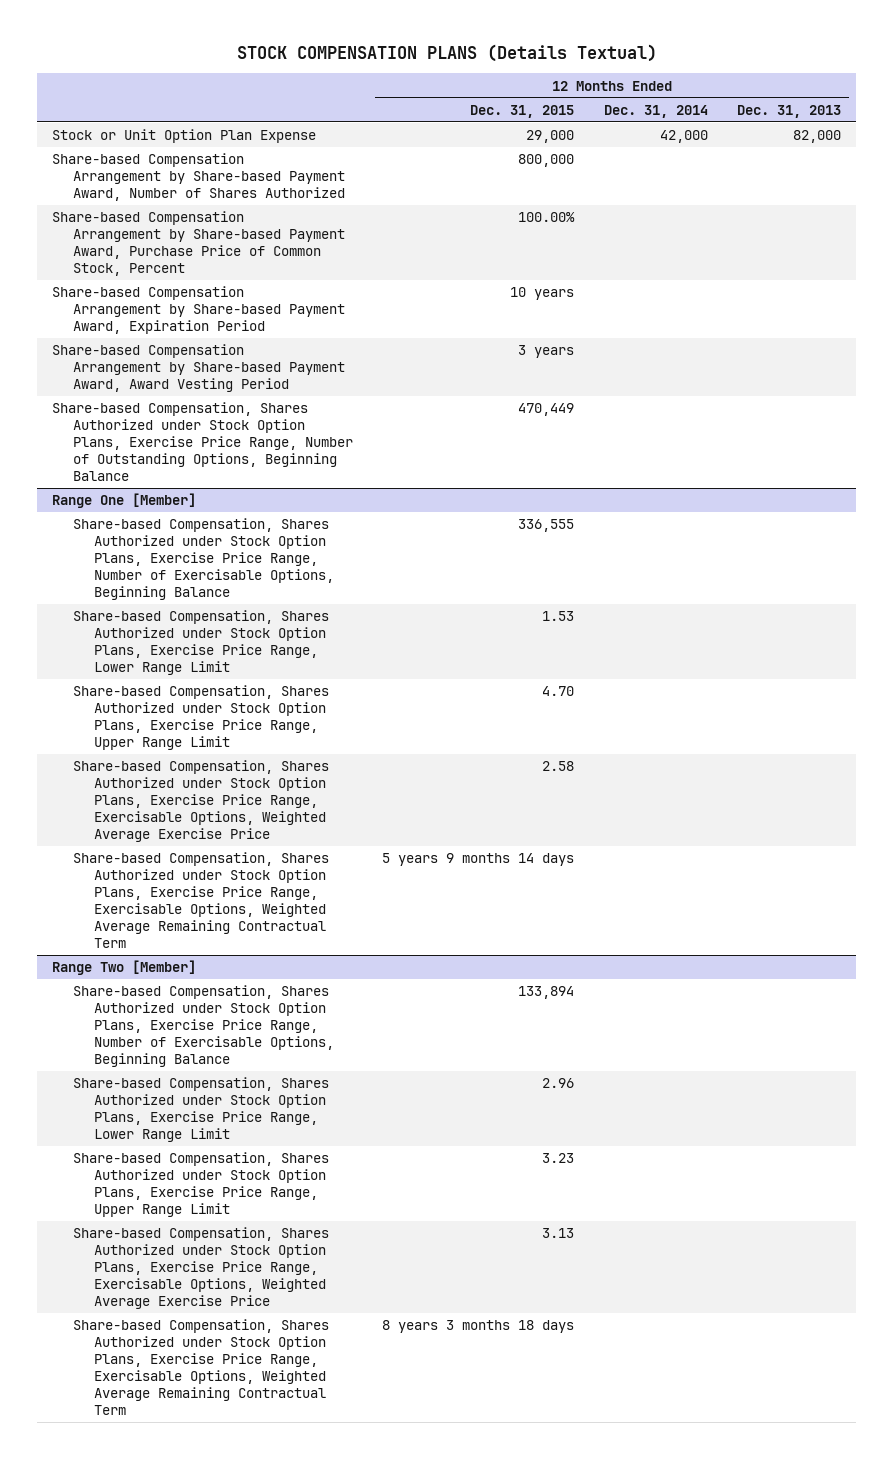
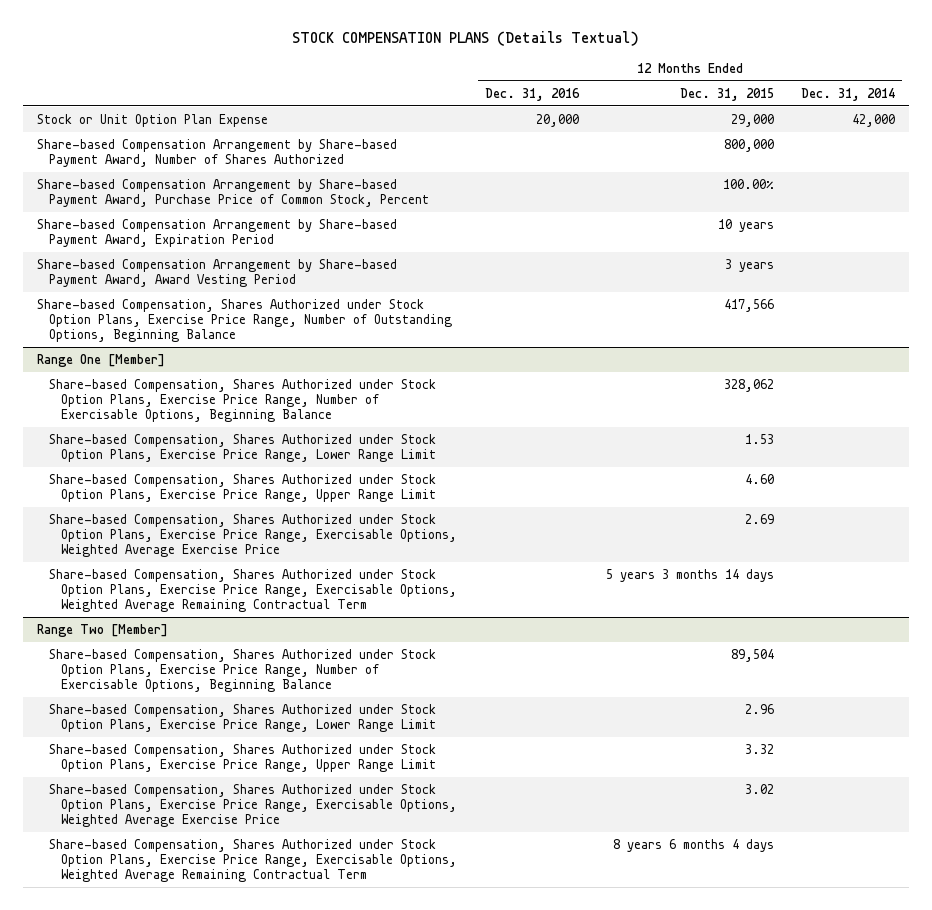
[737,104,842,118] Dec. 31, 2013 -> none
none -> [484,87,580,101] Dec. 31, 2016
[518,403,575,417] 470,449 -> [723,298,774,312] 417,566
[518,519,575,533] 336,555 -> [723,378,774,392] 328,062
[542,686,575,697] 4.70 -> [744,473,774,484] 4.60
[542,761,575,772] 2.58 -> [744,513,774,524] 2.69
[382,853,575,867] 5 years 9 months 14 days -> [605,568,774,582] 5 years 3 months 14 days
[518,986,575,1000] 133,894 -> [730,648,774,662] 89,504
[542,1153,575,1164] 3.23 -> [744,743,774,754] 3.32
[542,1228,575,1239] 3.13 -> [744,783,774,794] 3.02
[382,1320,575,1334] 8 years 3 months 18 days -> [612,838,774,852] 8 years 6 months 4 days

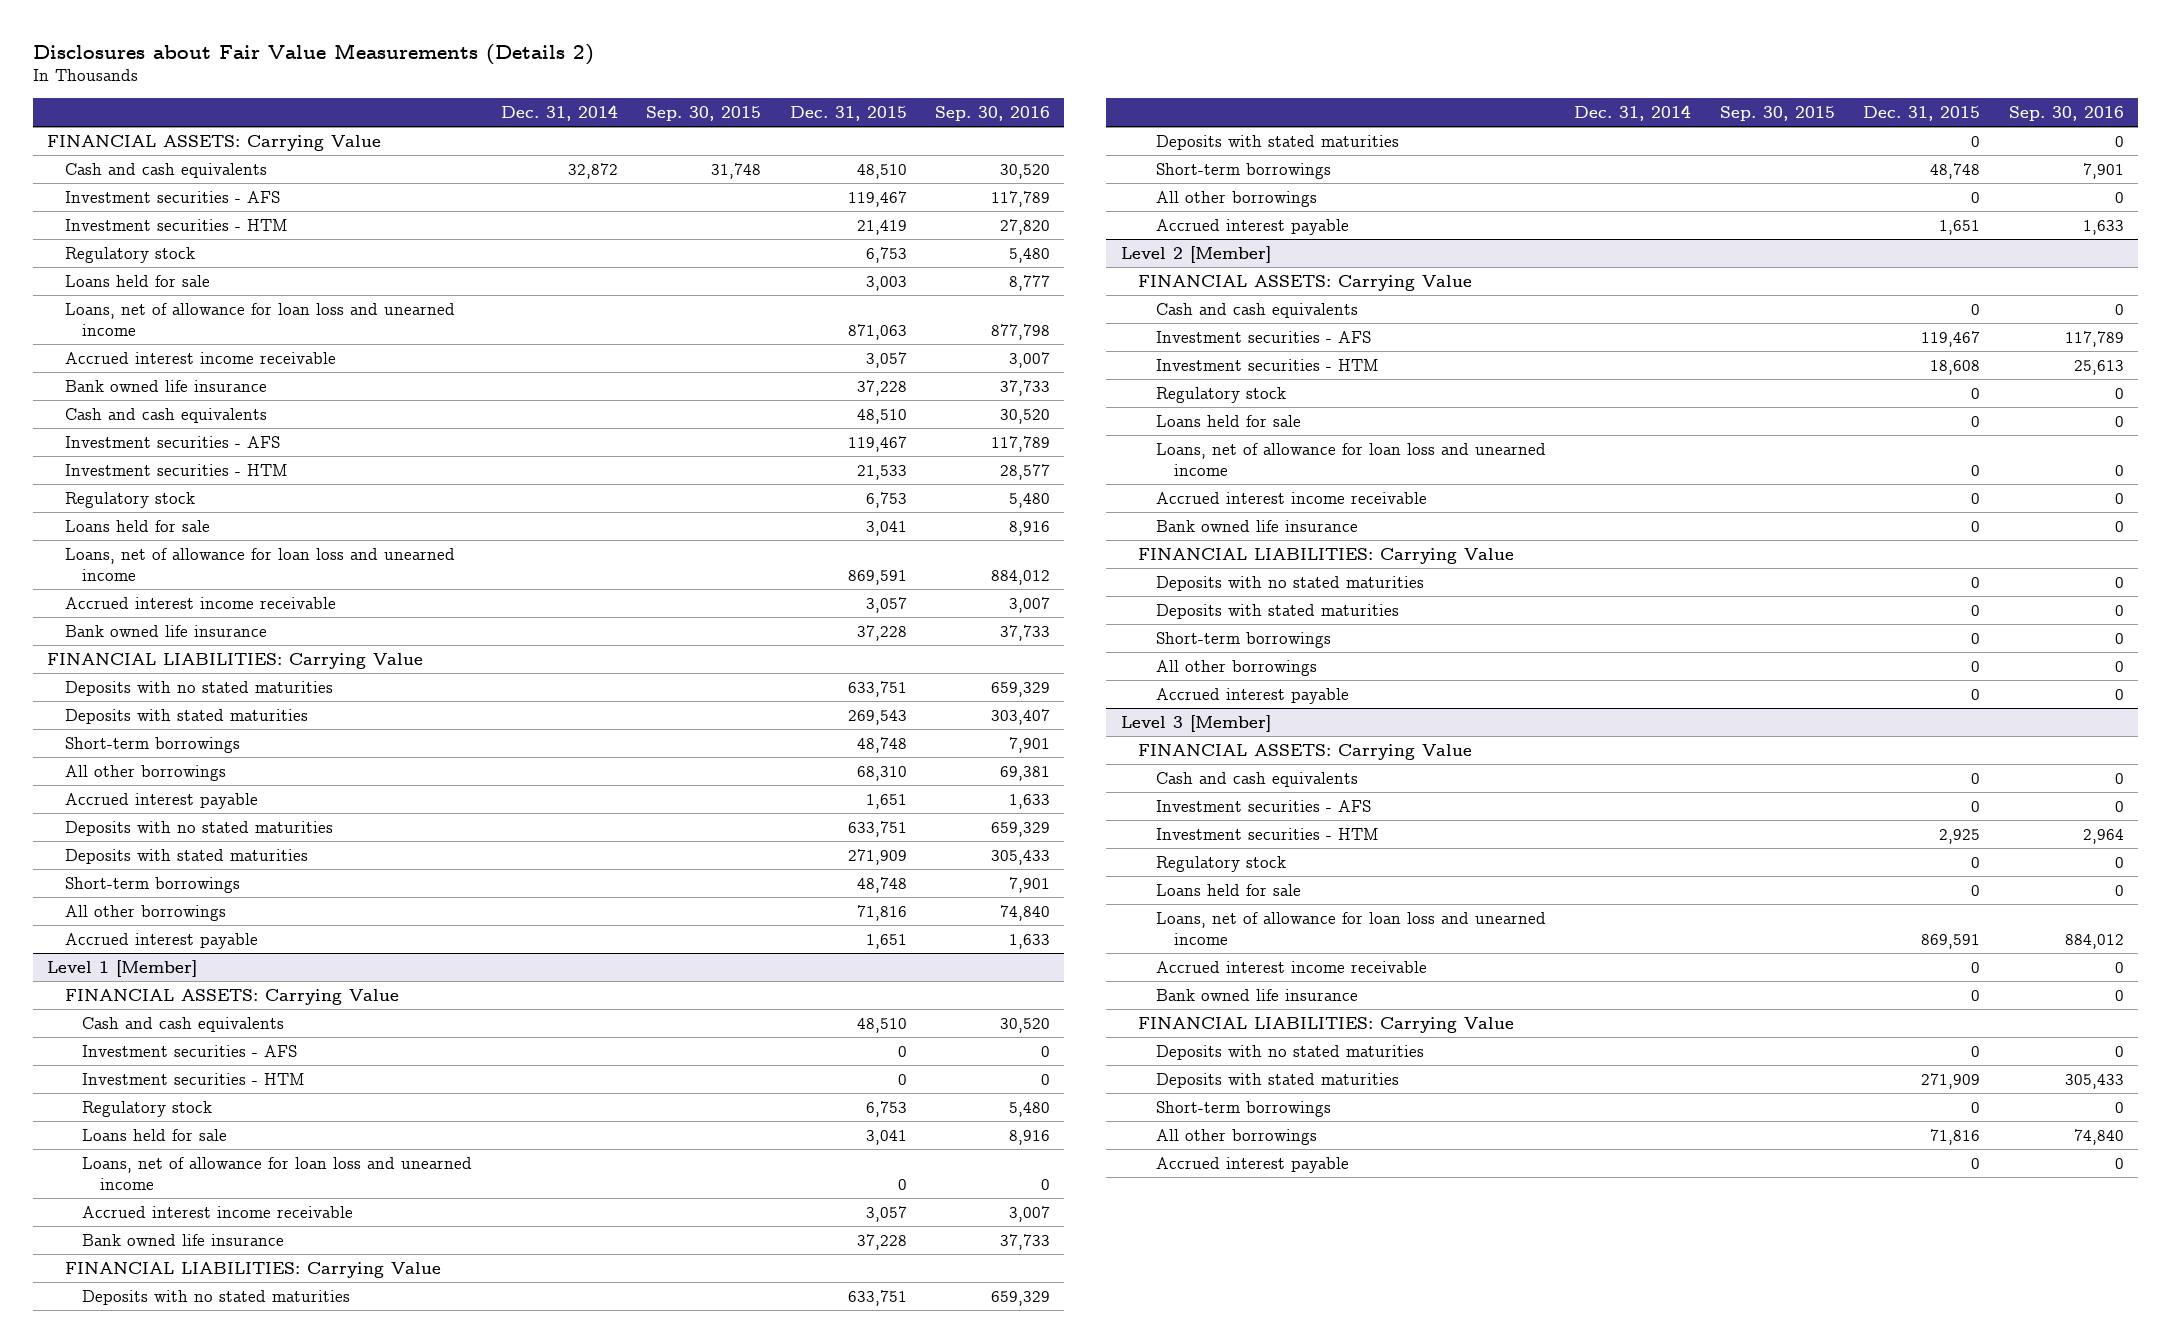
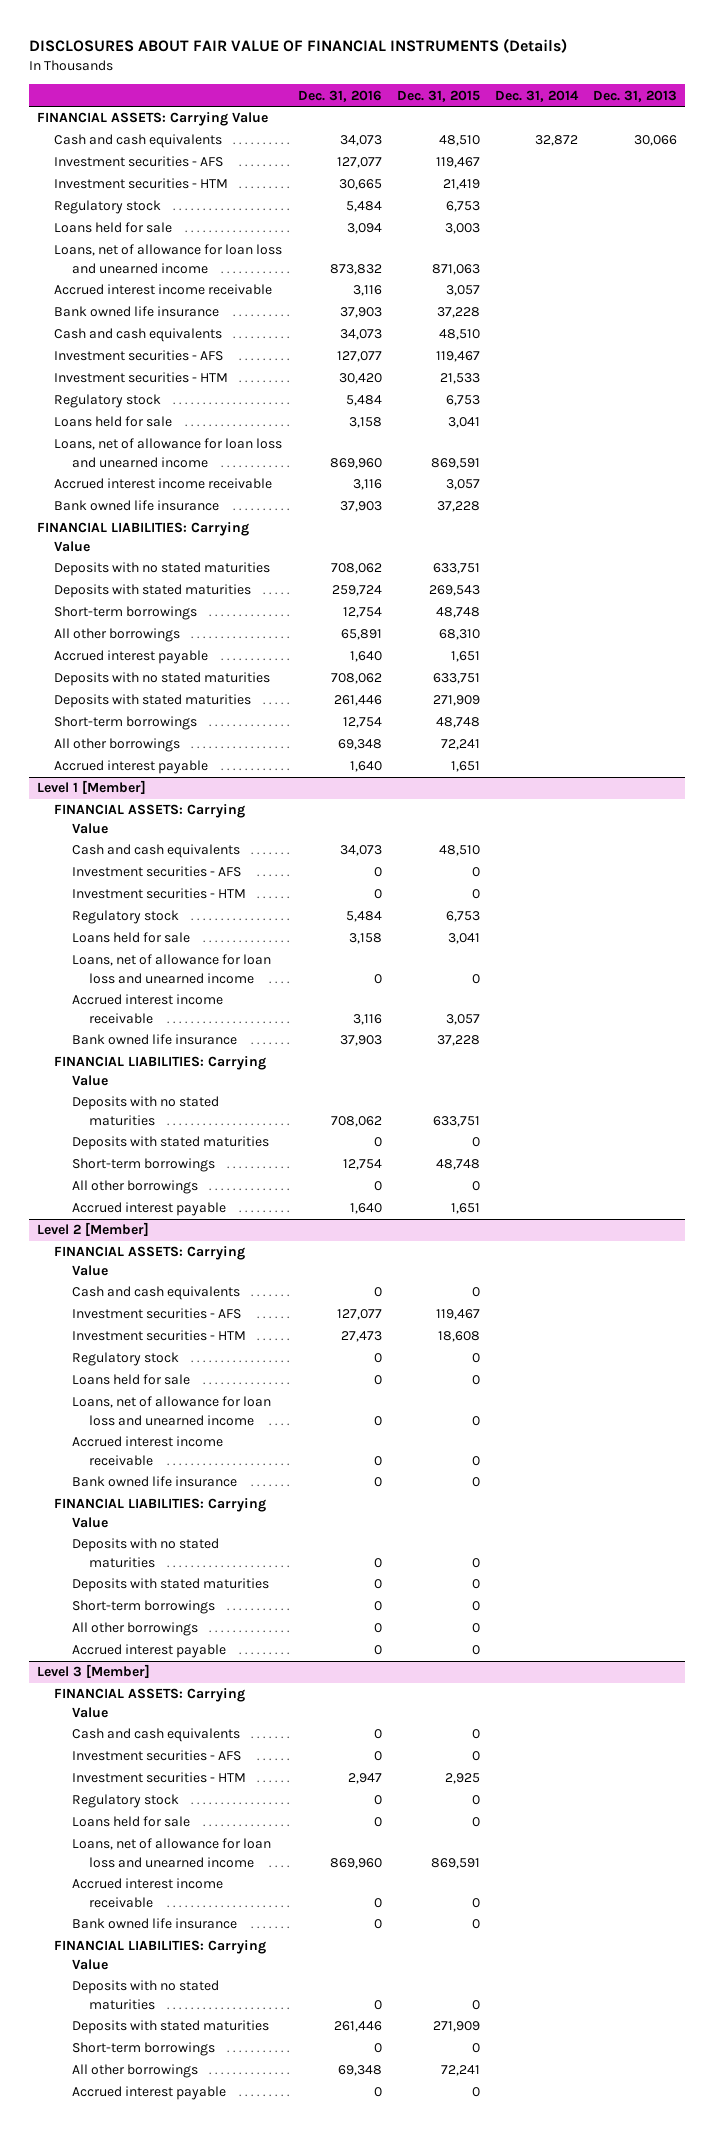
[32,42,594,65] Disclosures about Fair Value Measurements (Details 2) -> [29,38,568,54] DISCLOSURES ABOUT FAIR VALUE OF FINANCIAL INSTRUMENTS (Details)
[646,106,762,122] Sep. 30, 2015 -> none
[935,106,1051,122] Sep. 30, 2016 -> none
none -> [297,89,382,102] Dec. 31, 2016
none -> [593,89,678,102] Dec. 31, 2013
[856,904,907,921] 71,816 -> [440,739,480,751] 72,241
[1930,1128,1981,1145] 71,816 -> [440,2065,480,2077] 72,241

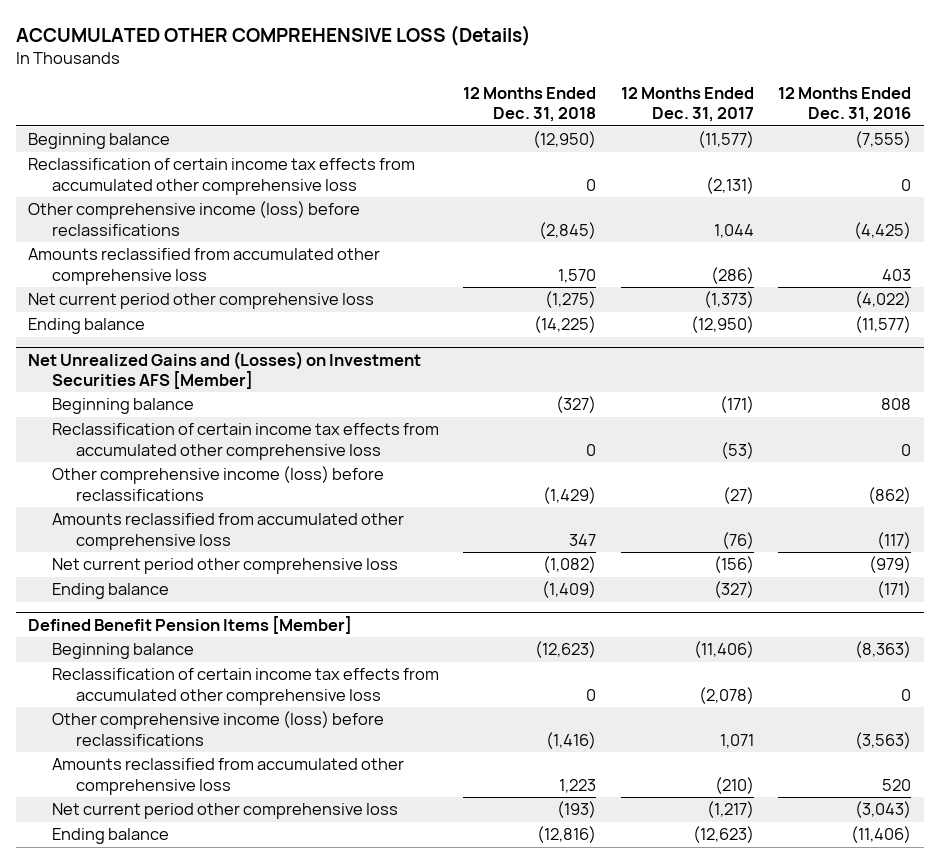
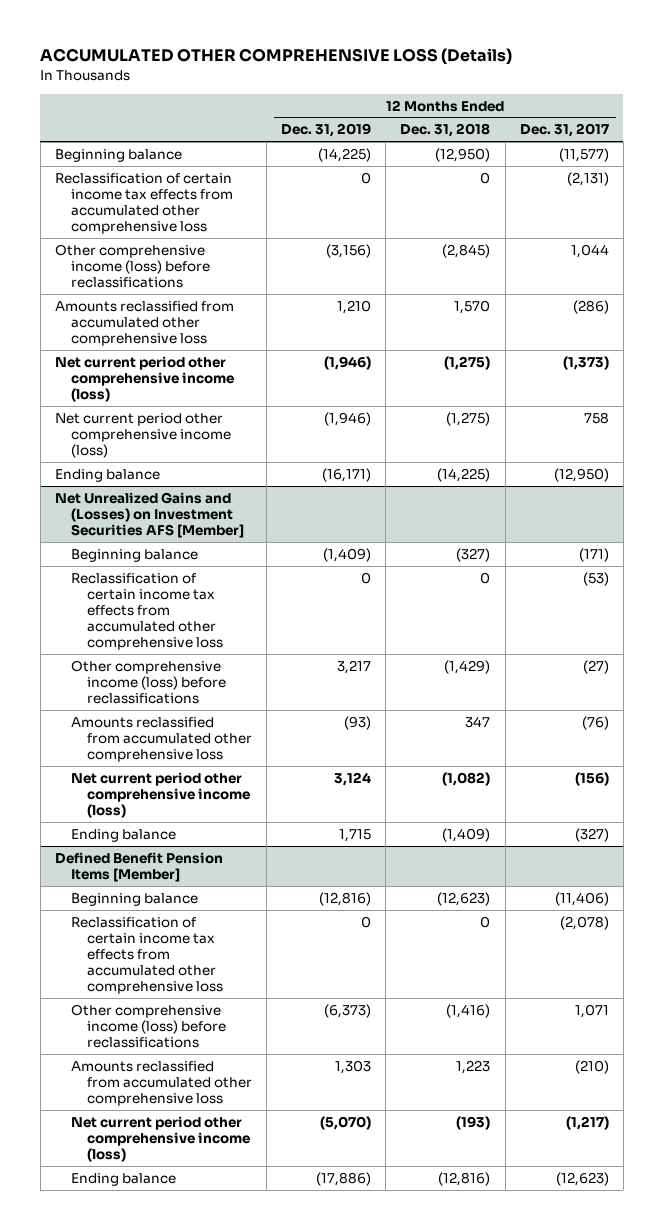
[778,87,912,123] 12 Months Ended Dec. 31, 2016 -> none
none -> [281,123,372,138] Dec. 31, 2019
[27,293,374,310] Net current period other comprehensive loss -> [54,355,235,403] Net current period other comprehensive income (loss)
none -> [54,412,232,459] Net current period other comprehensive income (loss)
[51,558,398,575] Net current period other comprehensive loss -> [71,771,251,819] Net current period other comprehensive income (loss)
[51,803,398,820] Net current period other comprehensive loss -> [71,1115,251,1163] Net current period other comprehensive income (loss)

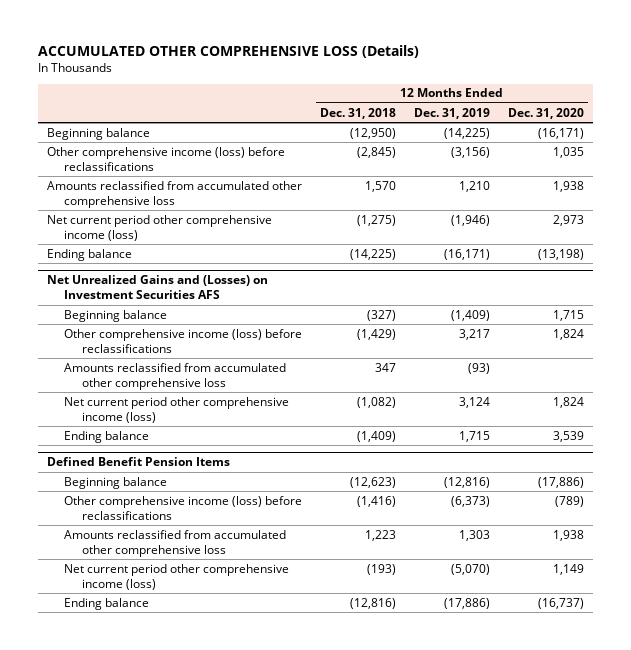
[519,123,609,138] Dec. 31, 2017 -> none
none -> [507,107,584,119] Dec. 31, 2020
[54,172,234,235] Reclassification of certain income tax effects from accumulated other comprehensive loss -> none
[54,412,232,459] Net current period other comprehensive income (loss) -> none
[54,491,245,539] Net Unrealized Gains and (Losses) on Investment Securities AFS [Member] -> [47,275,269,300] Net Unrealized Gains and (Losses) on Investment Securities AFS
[71,572,224,651] Reclassification of certain income tax effects from accumulated other comprehensive loss -> none
[54,851,223,882] Defined Benefit Pension Items [Member] -> [47,457,231,467] Defined Benefit Pension Items
[71,916,224,995] Reclassification of certain income tax effects from accumulated other comprehensive loss -> none

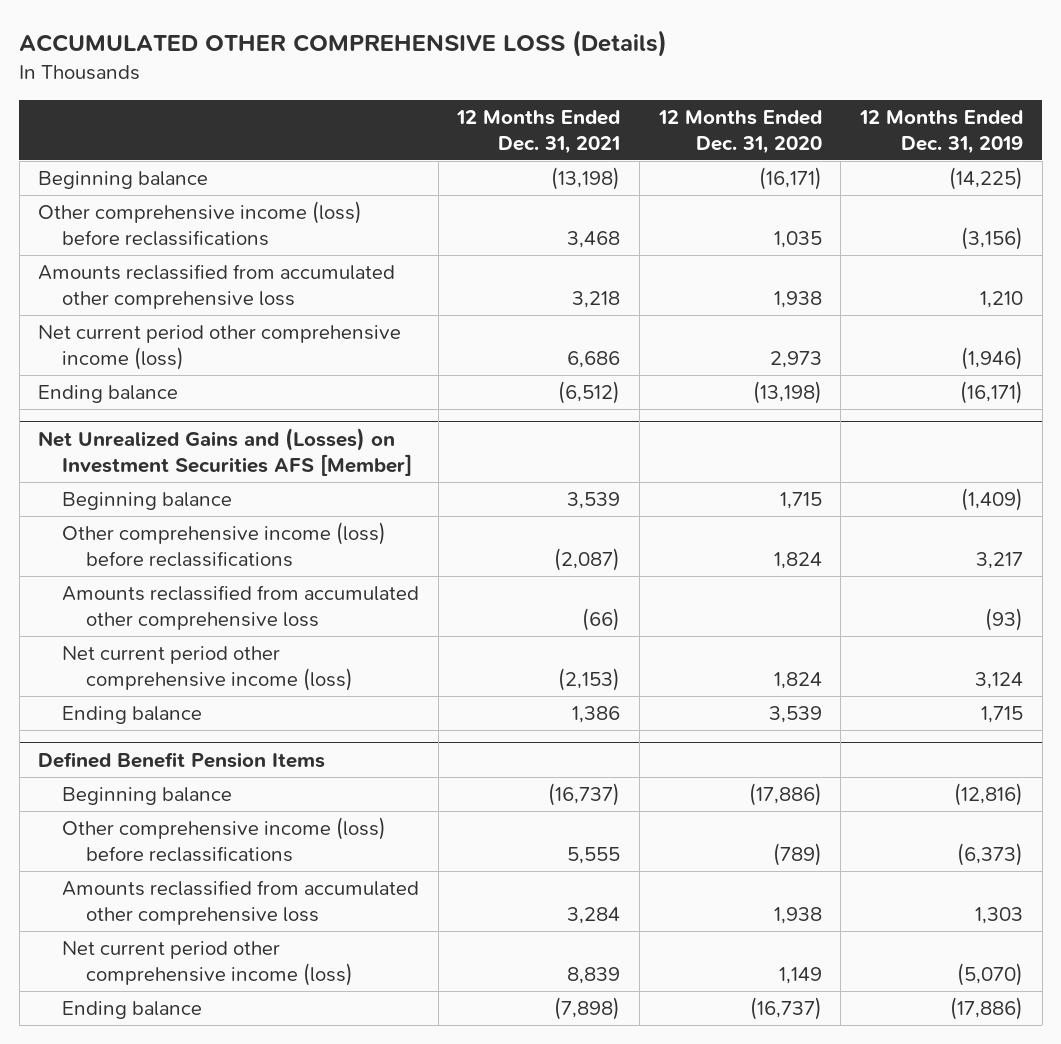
[320,107,397,119] Dec. 31, 2018 -> none
none -> [456,109,621,154] 12 Months Ended Dec. 31, 2021
[47,275,269,300] Net Unrealized Gains and (Losses) on Investment Securities AFS -> [38,428,412,477] Net Unrealized Gains and (Losses) on Investment Securities AFS [Member]

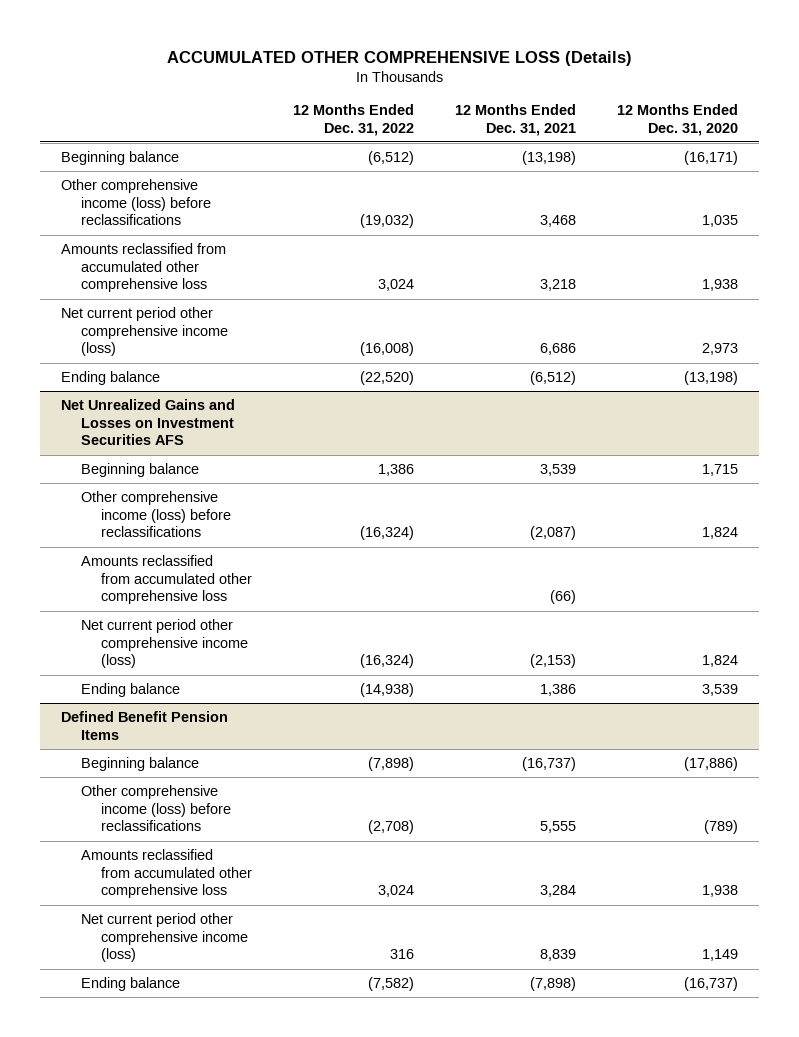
[858,109,1023,154] 12 Months Ended Dec. 31, 2019 -> none
none -> [293,104,415,136] 12 Months Ended Dec. 31, 2022
[38,428,412,477] Net Unrealized Gains and (Losses) on Investment Securities AFS [Member] -> [60,398,235,446] Net Unrealized Gains and Losses on Investment Securities AFS

